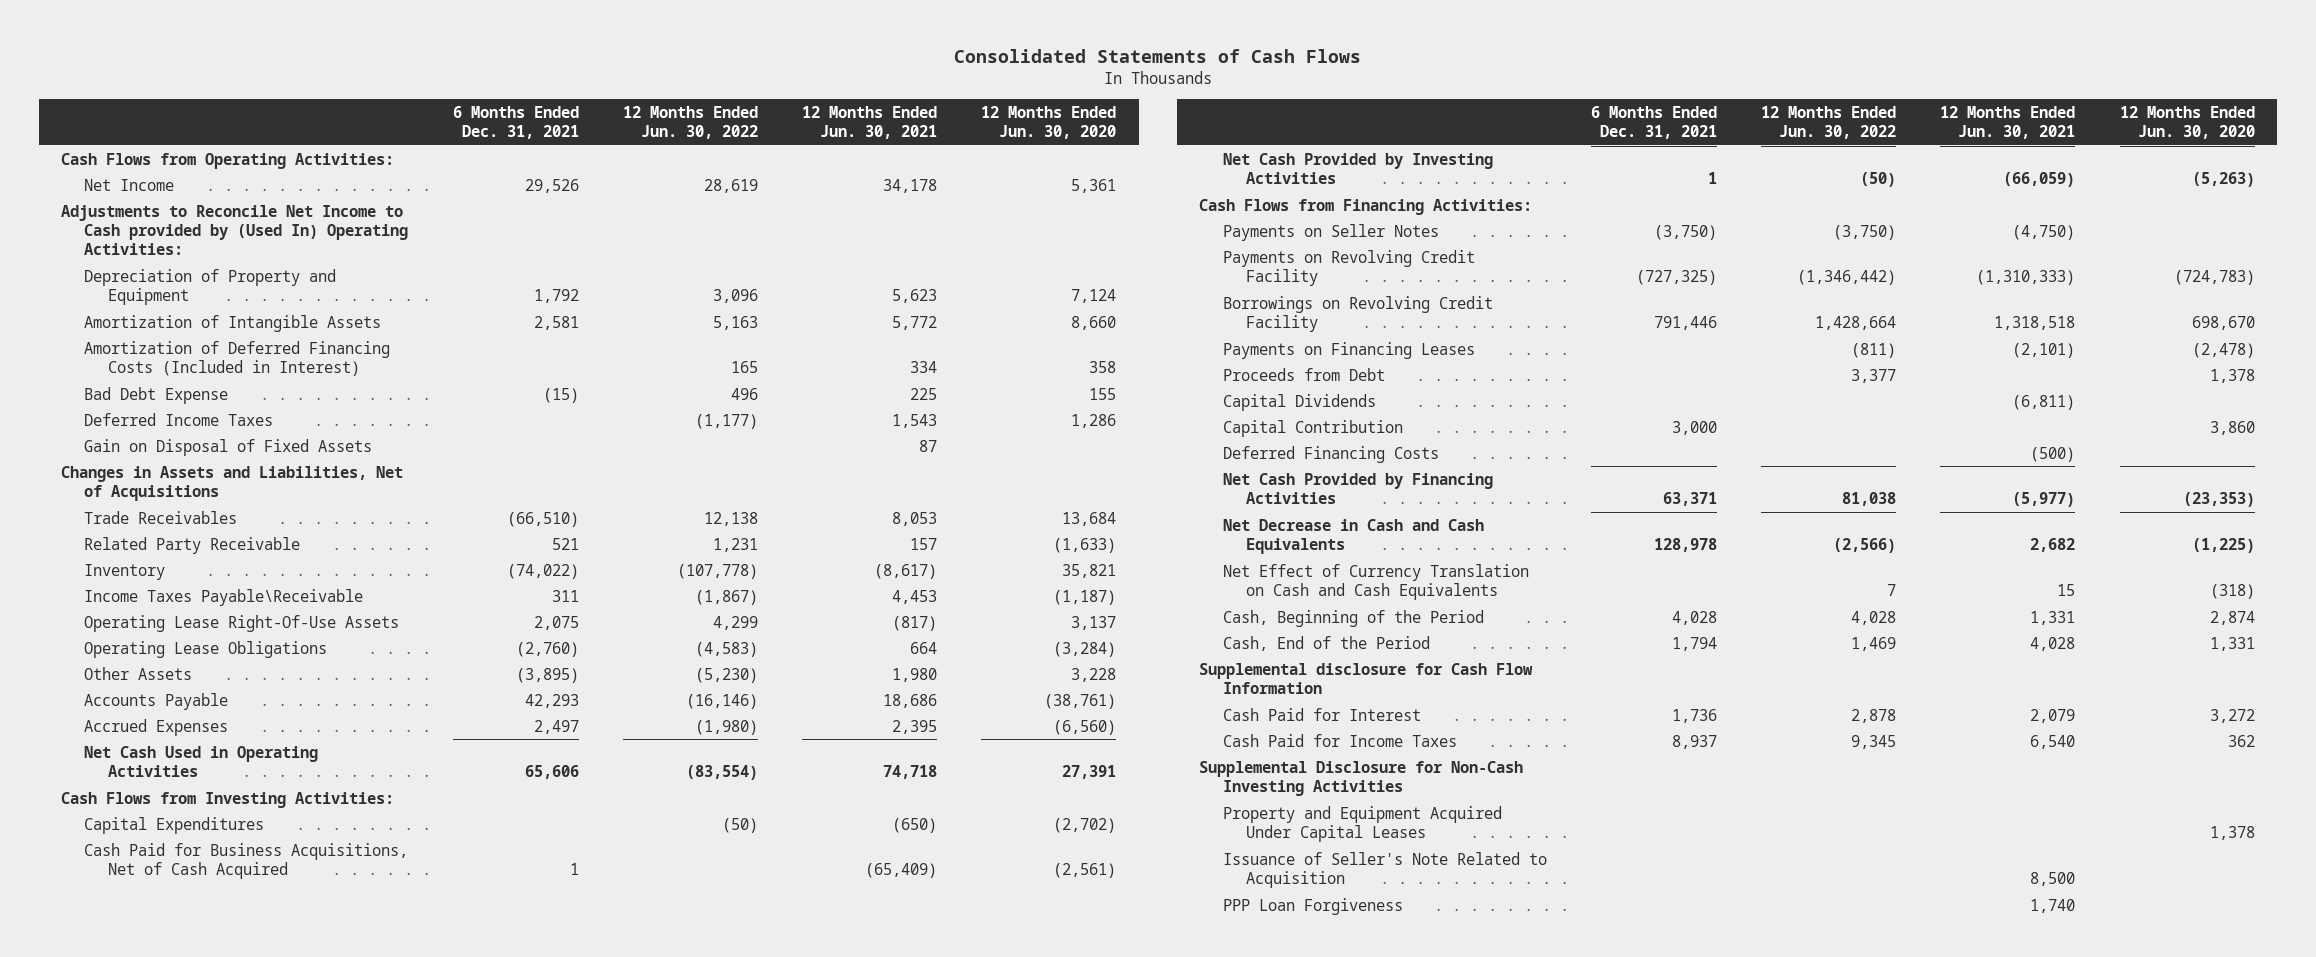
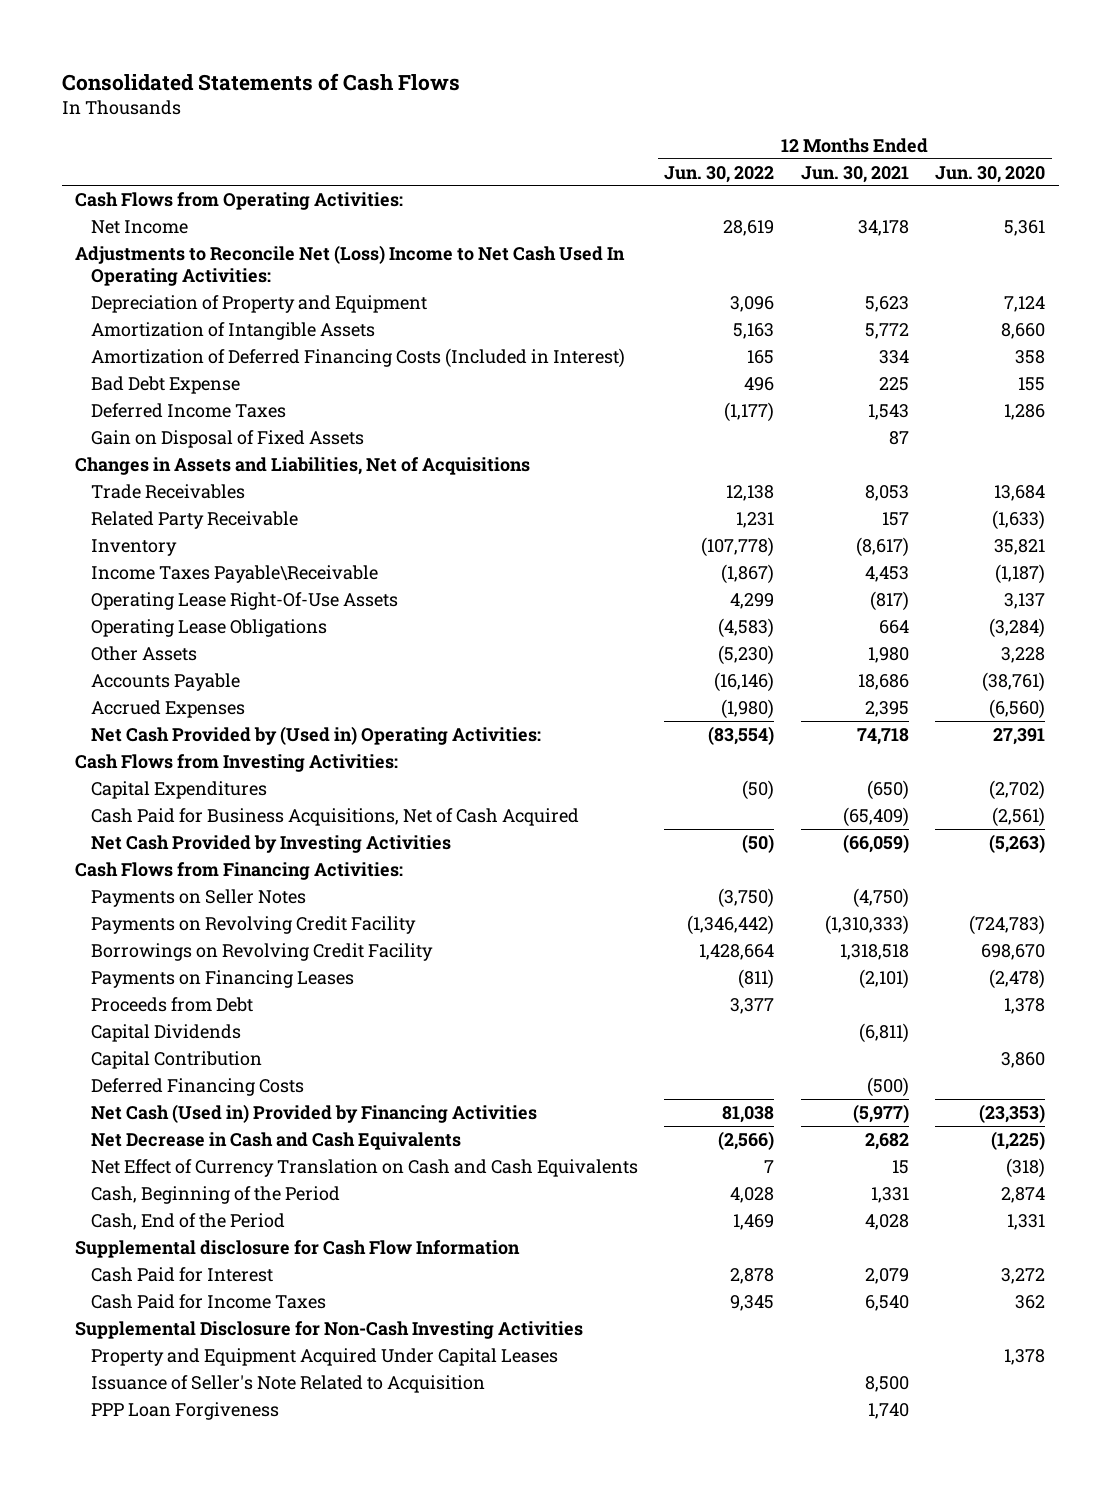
[452,105,579,140] 6 Months Ended Dec. 31, 2021 -> none
[61,204,409,255] Adjustments to Reconcile Net Income to Cash provided by (Used In) Operating Activities: -> [74,244,625,287] Adjustments to Reconcile Net (Loss) Income to Net Cash Used In Operating Activities:
[84,745,319,777] Net Cash Used in Operating Activities -> [90,725,541,745] Net Cash Provided by (Used in) Operating Activities:
[1222,472,1493,504] Net Cash Provided by Financing Activities -> [90,1103,537,1123] Net Cash (Used in) Provided by Financing Activities

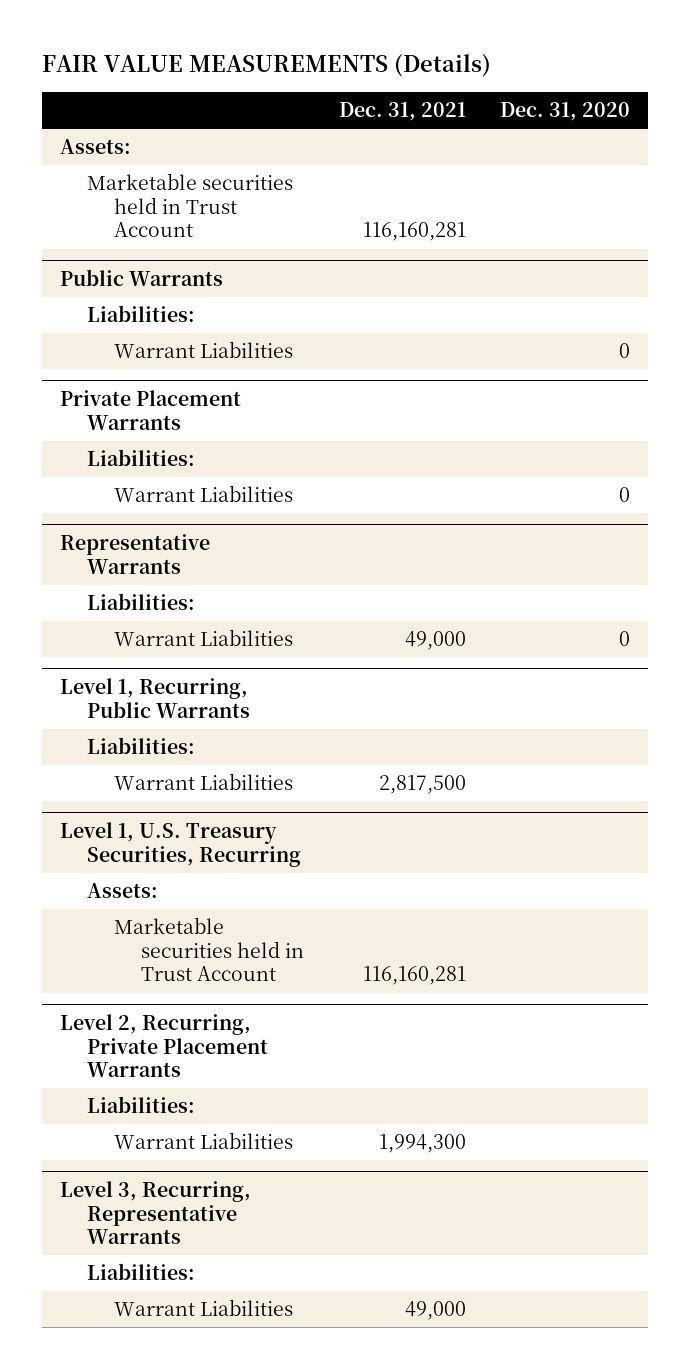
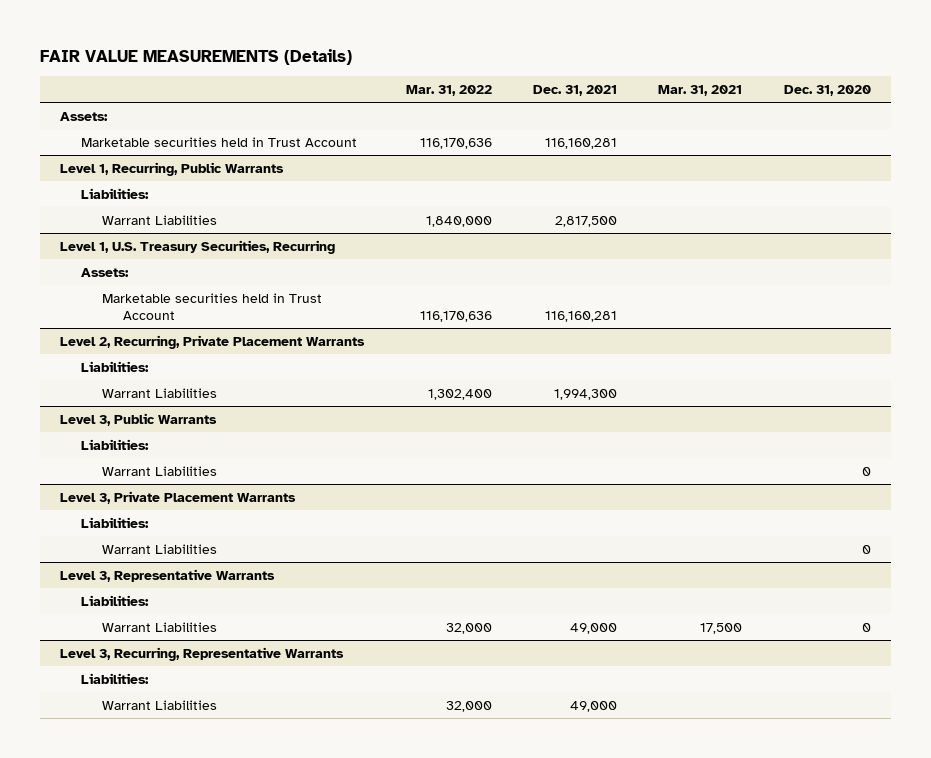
none -> [405,84,492,96] Mar. 31, 2022
none -> [658,84,743,96] Mar. 31, 2021
[59,269,223,287] Public Warrants -> none
[86,305,195,323] Liabilities: -> none
[113,341,293,359] Warrant Liabilities -> none
[59,390,241,430] Private Placement Warrants -> none
[86,449,195,467] Liabilities: -> none
[113,485,293,503] Warrant Liabilities -> none
[59,534,210,574] Representative Warrants -> none
[86,593,195,611] Liabilities: -> none
[113,629,293,647] Warrant Liabilities -> none
none -> [60,412,218,426] Level 3, Public Warrants
none -> [81,438,150,450] Liabilities:
none -> [102,465,218,476] Warrant Liabilities
none -> [60,490,297,504] Level 3, Private Placement Warrants
none -> [81,516,150,528] Liabilities:
none -> [102,543,218,554] Warrant Liabilities
none -> [60,568,276,582] Level 3, Representative Warrants
none -> [81,594,150,606] Liabilities:
none -> [102,621,218,632] Warrant Liabilities

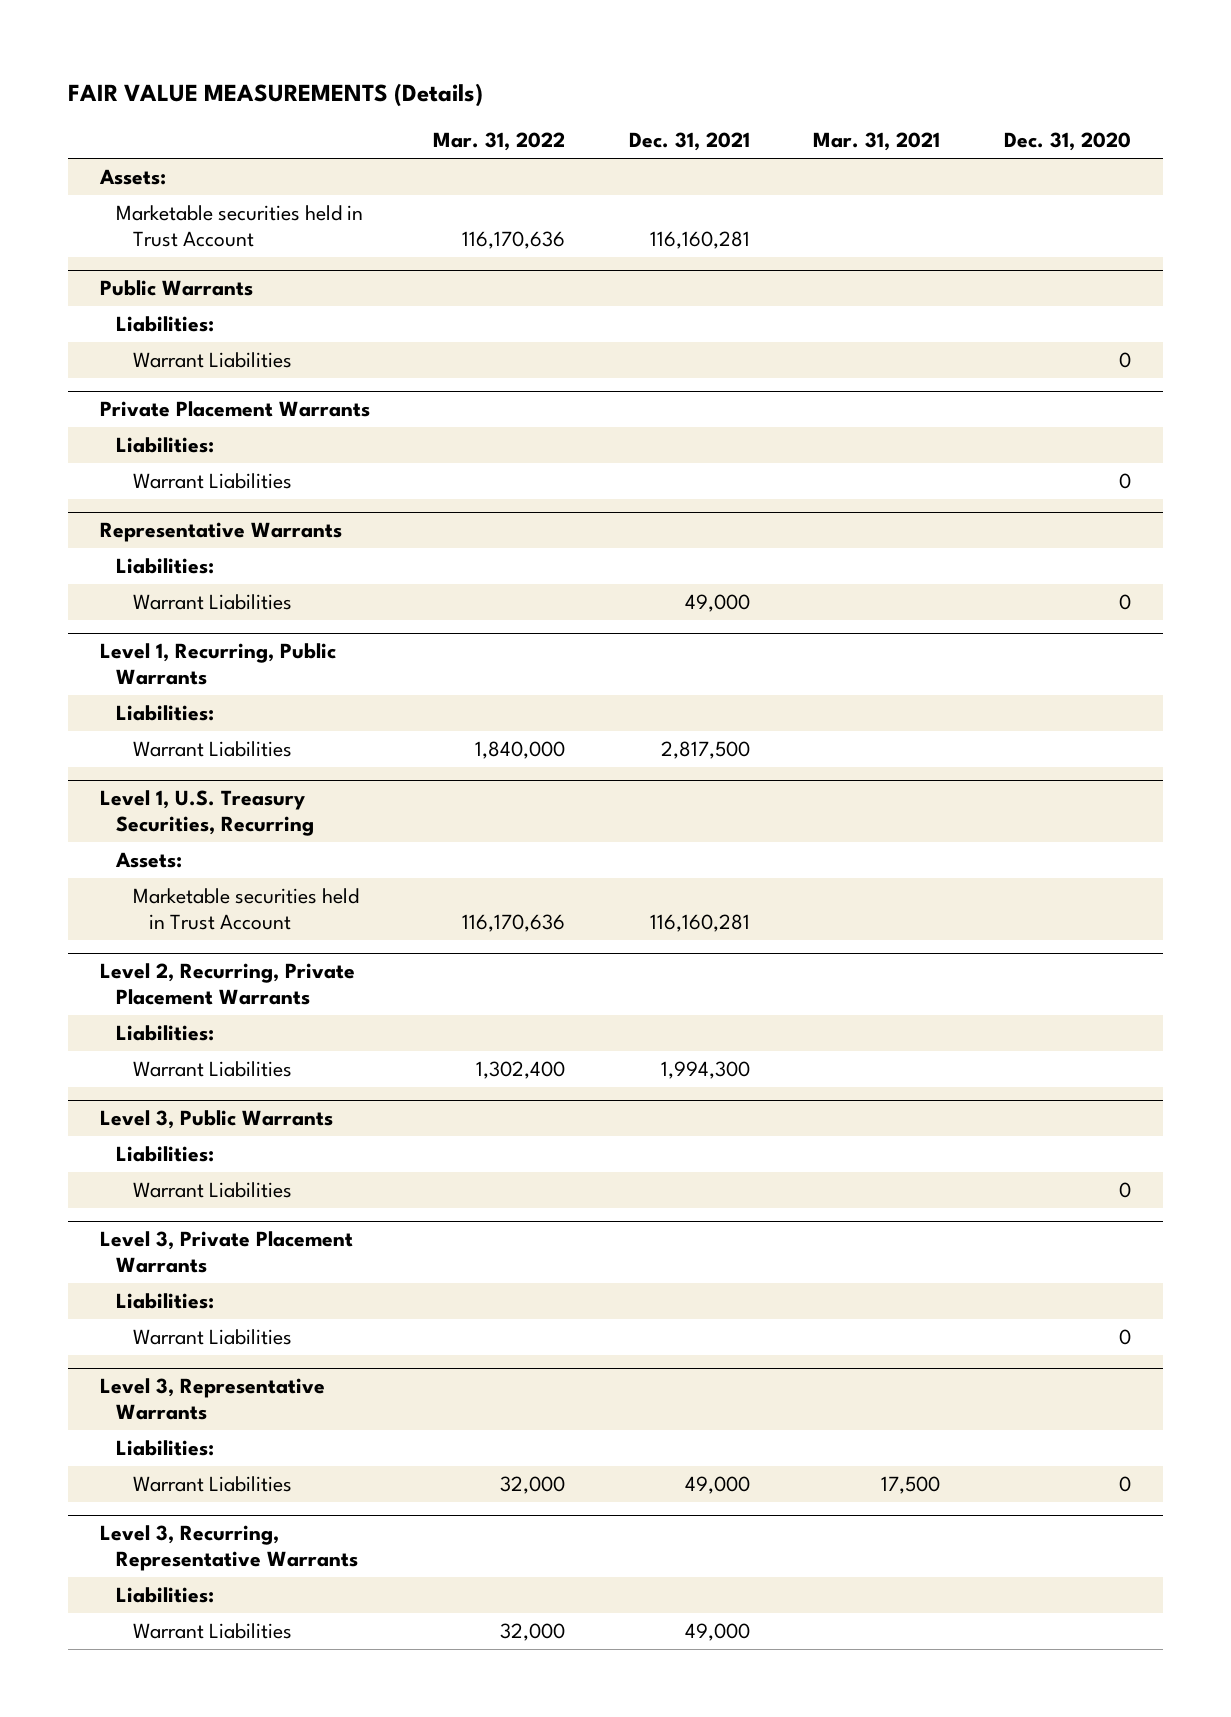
none -> [99,279,253,296] Public Warrants
none -> [116,315,215,332] Liabilities:
none -> [132,351,292,368] Warrant Liabilities
none -> [99,400,370,417] Private Placement Warrants
none -> [116,436,215,453] Liabilities:
none -> [132,472,292,489] Warrant Liabilities
none -> [99,521,342,542] Representative Warrants
none -> [116,557,215,574] Liabilities:
none -> [132,593,292,610] Warrant Liabilities

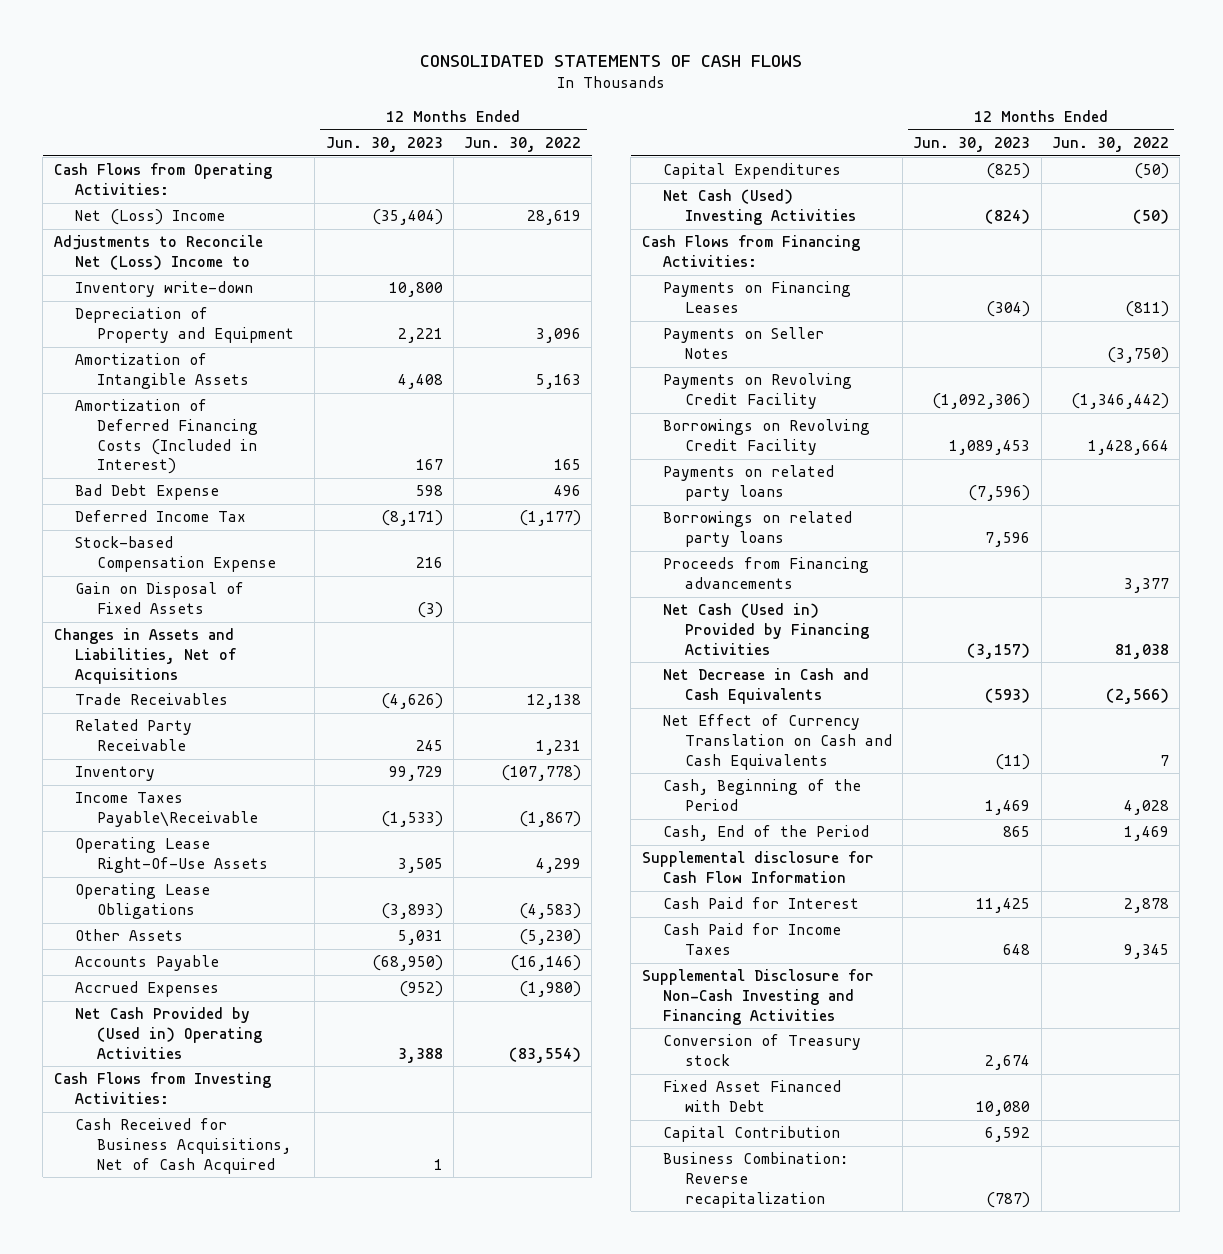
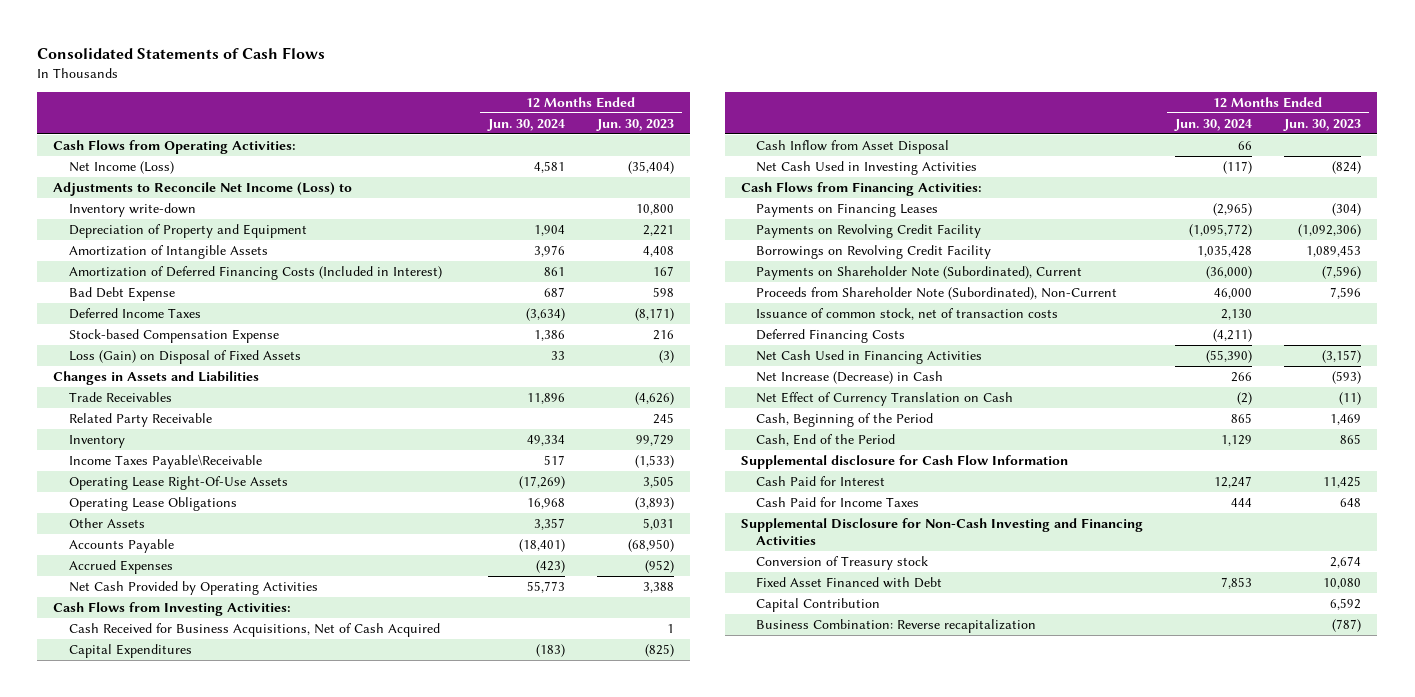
[420,55,803,68] CONSOLIDATED STATEMENTS OF CASH FLOWS -> [37,46,326,59] Consolidated Statements of Cash Flows
[464,137,582,153] Jun. 30, 2022 -> none
none -> [486,118,565,131] Jun. 30, 2024
[75,209,226,226] Net (Loss) Income -> [68,161,174,175] Net Income (Loss)
[53,235,263,271] Adjustments to Reconcile Net (Loss) Income to -> [53,182,353,197] Adjustments to Reconcile Net Income (Loss) to
[75,510,247,523] Deferred Income Tax -> [68,308,201,320] Deferred Income Taxes
[75,582,245,615] Gain on Disposal of Fixed Assets -> [68,350,301,365] Loss (Gain) on Disposal of Fixed Assets
[53,628,237,684] Changes in Assets and Liabilities, Net of Acquisitions -> [53,371,260,386] Changes in Assets and Liabilities
[75,1007,263,1059] Net Cash Provided by (Used in) Operating Activities -> [68,581,318,596] Net Cash Provided by Operating Activities
none -> [756,140,950,155] Cash Inflow from Asset Disposal
[663,189,856,226] Net Cash (Used) Investing Activities -> [756,161,978,176] Net Cash Used in Investing Activities
[663,327,825,360] Payments on Seller Notes -> none
[663,557,870,590] Proceeds from Financing advancements -> none
[663,465,835,502] Payments on related party loans -> [756,266,1083,281] Payments on Shareholder Note (Subordinated), Current
[663,511,853,548] Borrowings on related party loans -> [756,287,1118,301] Proceeds from Shareholder Note (Subordinated), Non-Current
none -> [756,308,1059,321] Issuance of common stock, net of transaction costs
none -> [756,329,906,344] Deferred Financing Costs
[663,603,869,655] Net Cash (Used in) Provided by Financing Activities -> [756,350,983,365] Net Cash Used in Financing Activities
[663,668,870,705] Net Decrease in Cash and Cash Equivalents -> [756,371,944,385] Net Increase (Decrease) in Cash
[663,714,892,770] Net Effect of Currency Translation on Cash and Cash Equivalents -> [756,392,1014,407] Net Effect of Currency Translation on Cash

